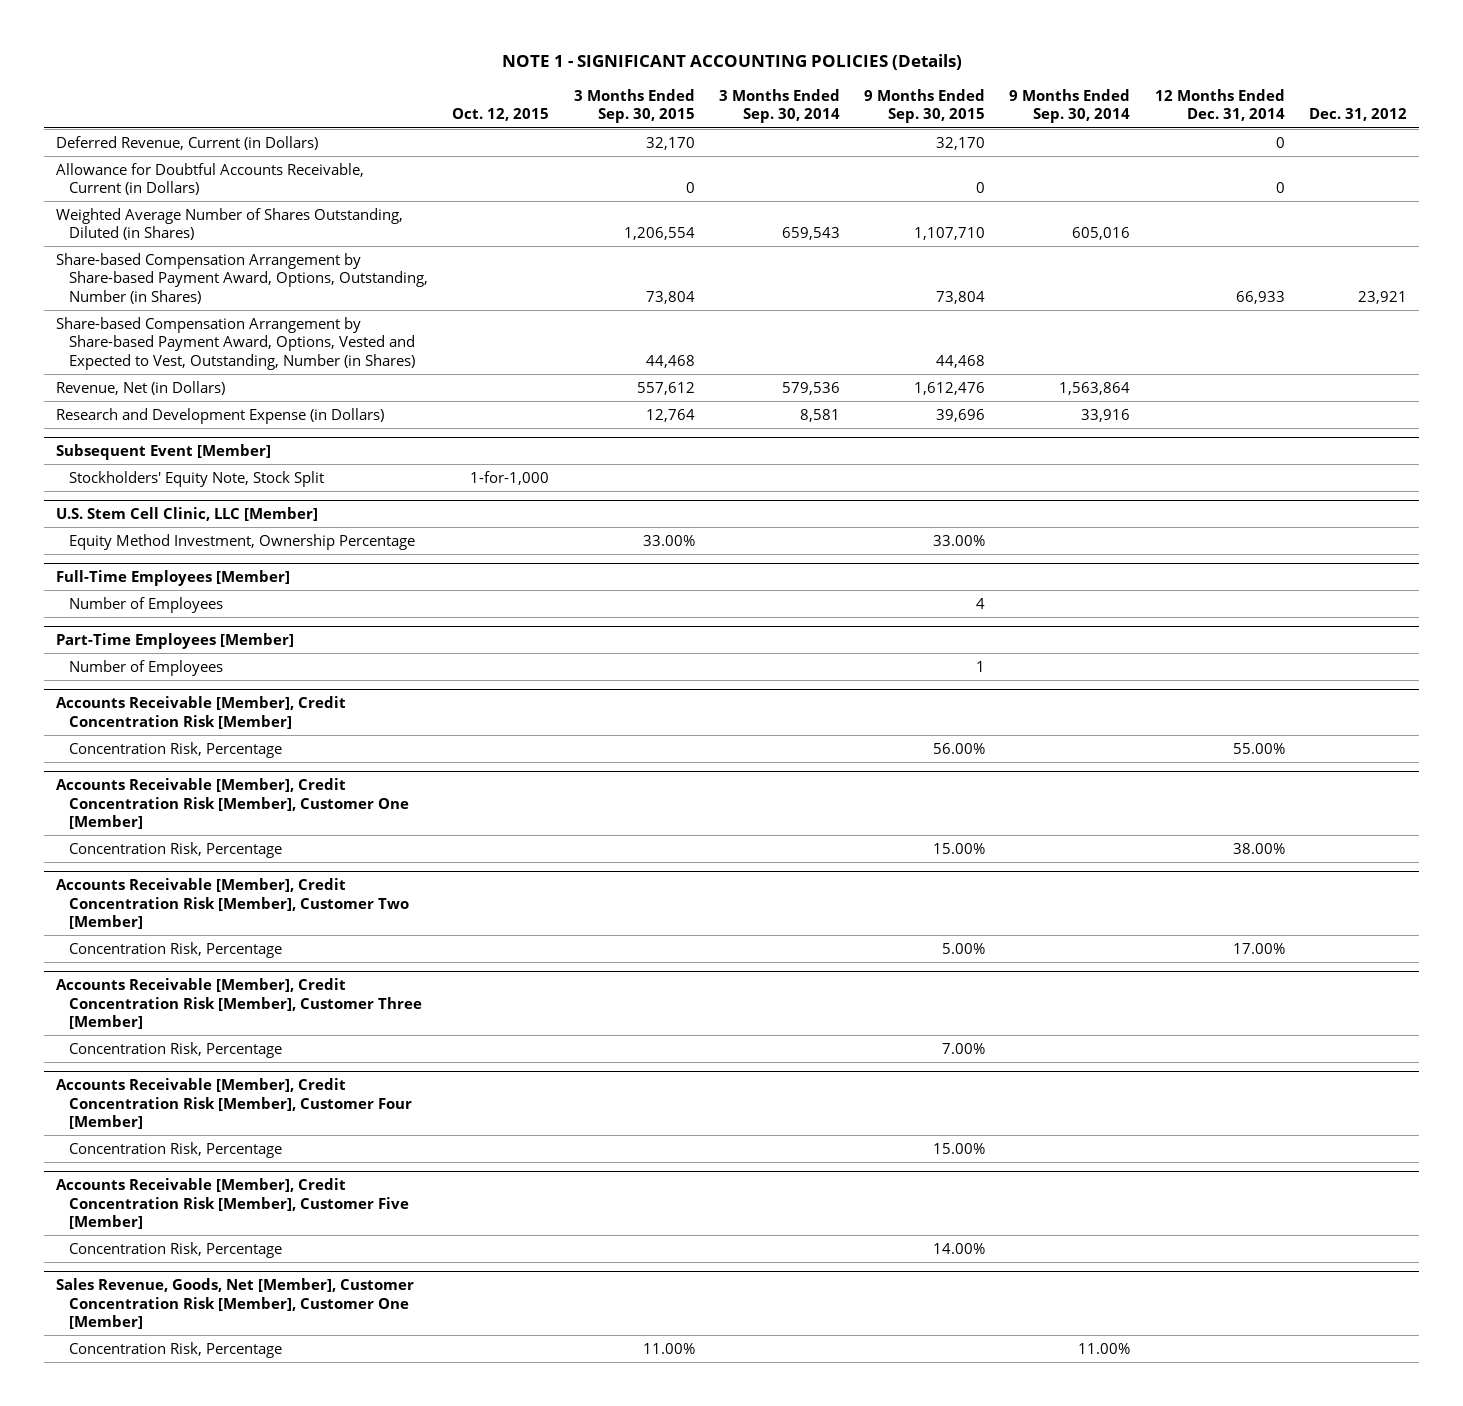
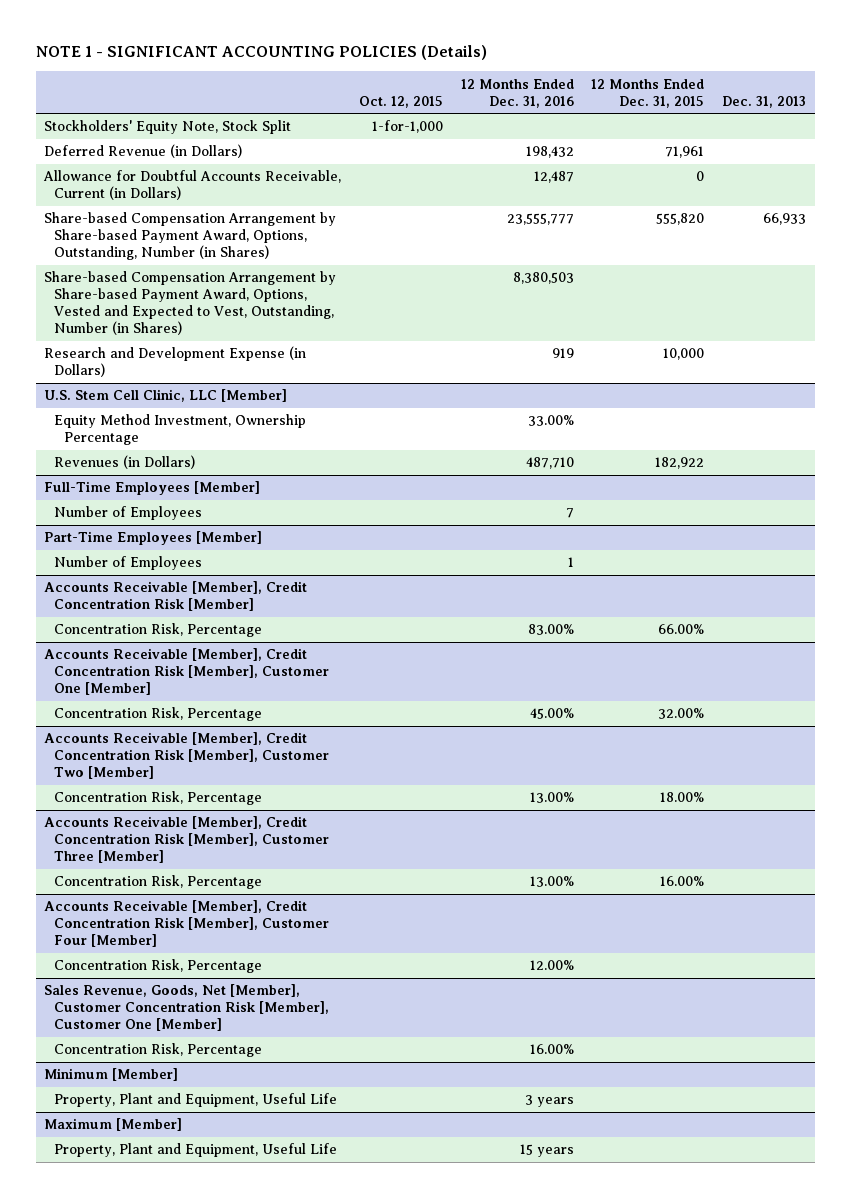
[573,88,695,124] 3 Months Ended Sep. 30, 2015 -> none
[718,88,840,124] 3 Months Ended Sep. 30, 2014 -> none
[864,88,986,124] 9 Months Ended Sep. 30, 2015 -> none
[1009,88,1131,124] 9 Months Ended Sep. 30, 2014 -> none
[1154,88,1285,122] 12 Months Ended Dec. 31, 2014 -> none
[1308,108,1407,122] Dec. 31, 2012 -> none
none -> [460,78,574,108] 12 Months Ended Dec. 31, 2016
none -> [591,78,705,108] 12 Months Ended Dec. 31, 2015
none -> [722,95,807,108] Dec. 31, 2013
none -> [44,120,292,135] Stockholders' Equity Note, Stock Split
[56,135,319,150] Deferred Revenue, Current (in Dollars) -> [44,144,243,159] Deferred Revenue (in Dollars)
[56,207,404,241] Weighted Average Number of Shares Outstanding, Diluted (in Shares) -> none
[56,380,226,395] Revenue, Net (in Dollars) -> none
[56,444,272,461] Subsequent Event [Member] -> none
[69,470,325,487] Stockholders' Equity Note, Stock Split -> none
none -> [54,455,196,470] Revenues (in Dollars)
[56,1178,410,1230] Accounts Receivable [Member], Credit Concentration Risk [Member], Customer Five [Member] -> none
[69,1241,283,1258] Concentration Risk, Percentage -> none
none -> [44,1068,179,1082] Minimum [Member]
none -> [54,1093,338,1108] Property, Plant and Equipment, Useful Life
none -> [44,1118,183,1132] Maximum [Member]
none -> [54,1143,338,1158] Property, Plant and Equipment, Useful Life

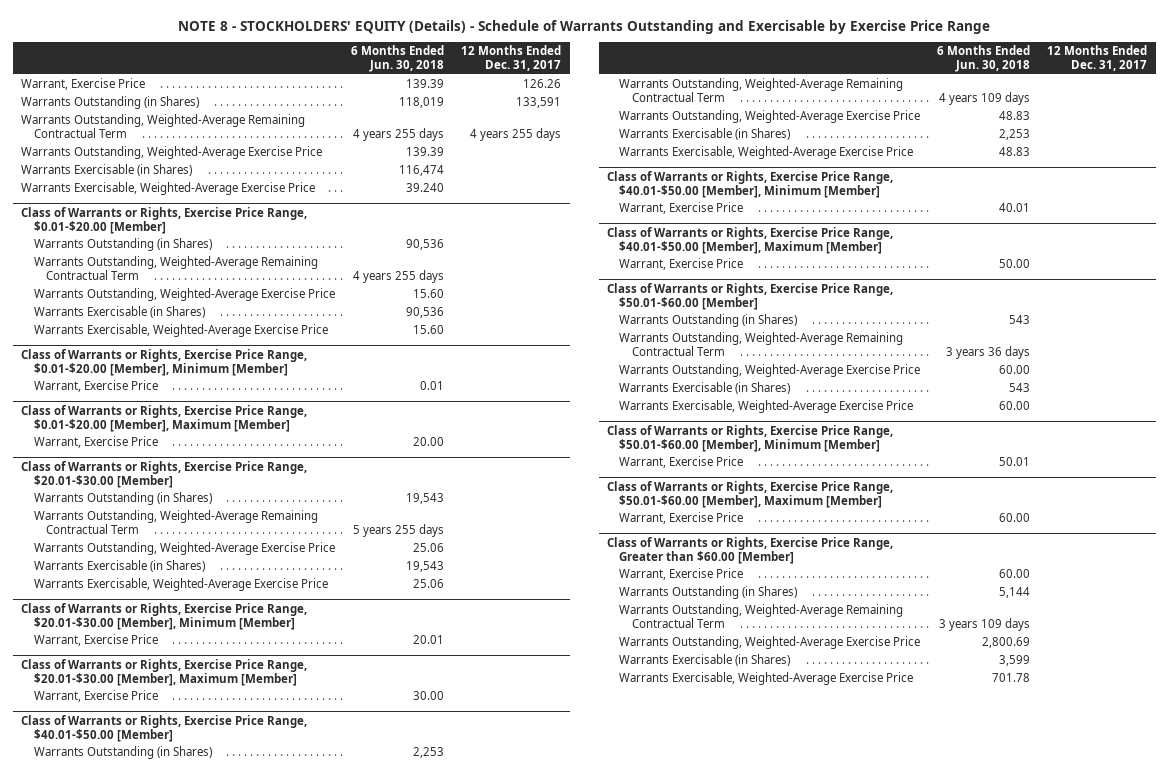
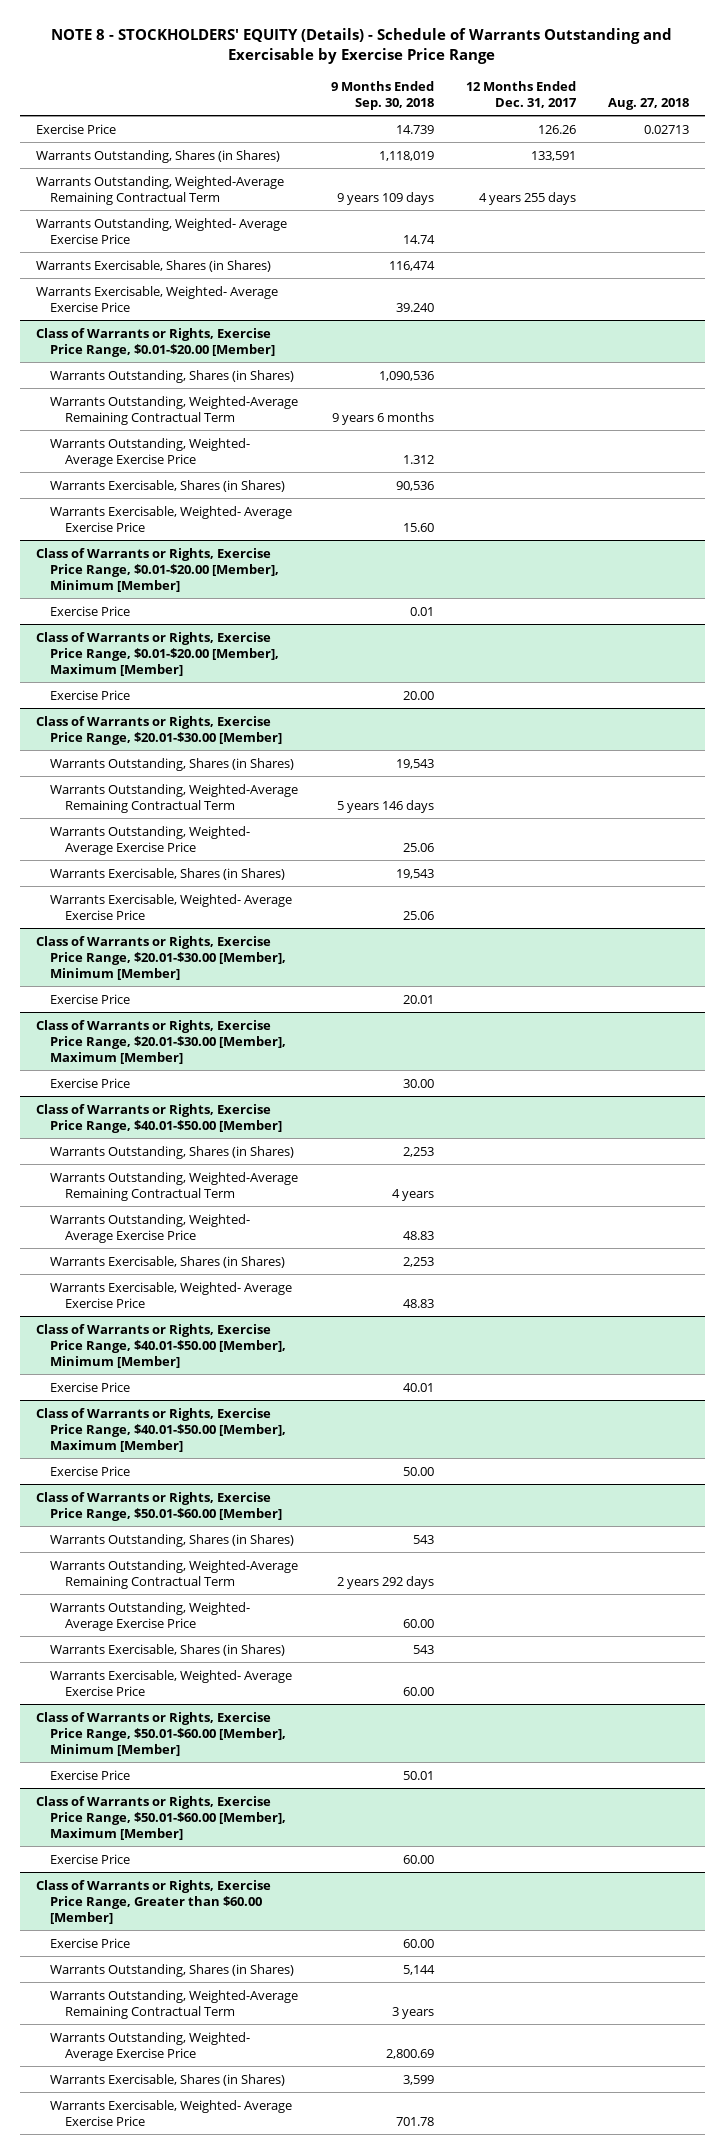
[351,45,445,72] 6 Months Ended Jun. 30, 2018 -> none
none -> [330,81,434,110] 9 Months Ended Sep. 30, 2018
none -> [607,97,689,110] Aug. 27, 2018
[21,78,146,91] Warrant, Exercise Price -> [35,123,116,134] Exercise Price
[21,96,200,110] Warrants Outstanding (in Shares) -> [35,149,280,163] Warrants Outstanding, Shares (in Shares)
[21,146,323,160] Warrants Outstanding, Weighted-Average Exercise Price -> [35,217,287,244] Warrants Outstanding, Weighted- Average Exercise Price
[21,164,193,177] Warrants Exercisable (in Shares) -> [35,259,271,272] Warrants Exercisable, Shares (in Shares)
[21,182,316,196] Warrants Exercisable, Weighted-Average Exercise Price -> [35,285,278,312] Warrants Exercisable, Weighted- Average Exercise Price
[33,238,212,252] Warrants Outstanding (in Shares) -> [50,369,295,383] Warrants Outstanding, Shares (in Shares)
[33,288,335,302] Warrants Outstanding, Weighted-Average Exercise Price -> [50,437,251,467] Warrants Outstanding, Weighted- Average Exercise Price
[33,306,205,319] Warrants Exercisable (in Shares) -> [50,479,286,492] Warrants Exercisable, Shares (in Shares)
[33,324,328,338] Warrants Exercisable, Weighted-Average Exercise Price -> [50,505,293,532] Warrants Exercisable, Weighted- Average Exercise Price
[33,380,158,393] Warrant, Exercise Price -> [50,605,131,616] Exercise Price
[33,436,158,449] Warrant, Exercise Price -> [50,689,131,700] Exercise Price
[33,492,212,506] Warrants Outstanding (in Shares) -> [50,757,295,771] Warrants Outstanding, Shares (in Shares)
[33,542,335,556] Warrants Outstanding, Weighted-Average Exercise Price -> [50,825,251,855] Warrants Outstanding, Weighted- Average Exercise Price
[33,560,205,573] Warrants Exercisable (in Shares) -> [50,867,286,880] Warrants Exercisable, Shares (in Shares)
[33,578,328,592] Warrants Exercisable, Weighted-Average Exercise Price -> [50,893,293,920] Warrants Exercisable, Weighted- Average Exercise Price
[33,634,158,647] Warrant, Exercise Price -> [50,993,131,1004] Exercise Price
[33,690,158,703] Warrant, Exercise Price -> [50,1077,131,1088] Exercise Price
[33,746,212,760] Warrants Outstanding (in Shares) -> [50,1145,295,1159] Warrants Outstanding, Shares (in Shares)
[619,110,921,124] Warrants Outstanding, Weighted-Average Exercise Price -> [50,1213,251,1243] Warrants Outstanding, Weighted- Average Exercise Price
[619,128,791,141] Warrants Exercisable (in Shares) -> [50,1255,286,1268] Warrants Exercisable, Shares (in Shares)
[619,146,914,160] Warrants Exercisable, Weighted-Average Exercise Price -> [50,1281,293,1308] Warrants Exercisable, Weighted- Average Exercise Price
[619,202,744,215] Warrant, Exercise Price -> [50,1381,131,1392] Exercise Price
[619,258,744,271] Warrant, Exercise Price -> [50,1465,131,1476] Exercise Price
[619,314,798,328] Warrants Outstanding (in Shares) -> [50,1533,295,1547] Warrants Outstanding, Shares (in Shares)
[619,364,921,378] Warrants Outstanding, Weighted-Average Exercise Price -> [50,1601,251,1631] Warrants Outstanding, Weighted- Average Exercise Price
[619,382,791,395] Warrants Exercisable (in Shares) -> [50,1643,286,1656] Warrants Exercisable, Shares (in Shares)
[619,400,914,414] Warrants Exercisable, Weighted-Average Exercise Price -> [50,1669,293,1696] Warrants Exercisable, Weighted- Average Exercise Price
[619,456,744,469] Warrant, Exercise Price -> [50,1769,131,1780] Exercise Price
[619,512,744,525] Warrant, Exercise Price -> [50,1853,131,1864] Exercise Price
[619,568,744,581] Warrant, Exercise Price -> [50,1937,131,1948] Exercise Price
[619,586,798,600] Warrants Outstanding (in Shares) -> [50,1963,295,1977] Warrants Outstanding, Shares (in Shares)
[619,636,921,650] Warrants Outstanding, Weighted-Average Exercise Price -> [50,2031,251,2061] Warrants Outstanding, Weighted- Average Exercise Price
[619,654,791,667] Warrants Exercisable (in Shares) -> [50,2073,286,2086] Warrants Exercisable, Shares (in Shares)
[619,672,914,686] Warrants Exercisable, Weighted-Average Exercise Price -> [50,2099,293,2126] Warrants Exercisable, Weighted- Average Exercise Price

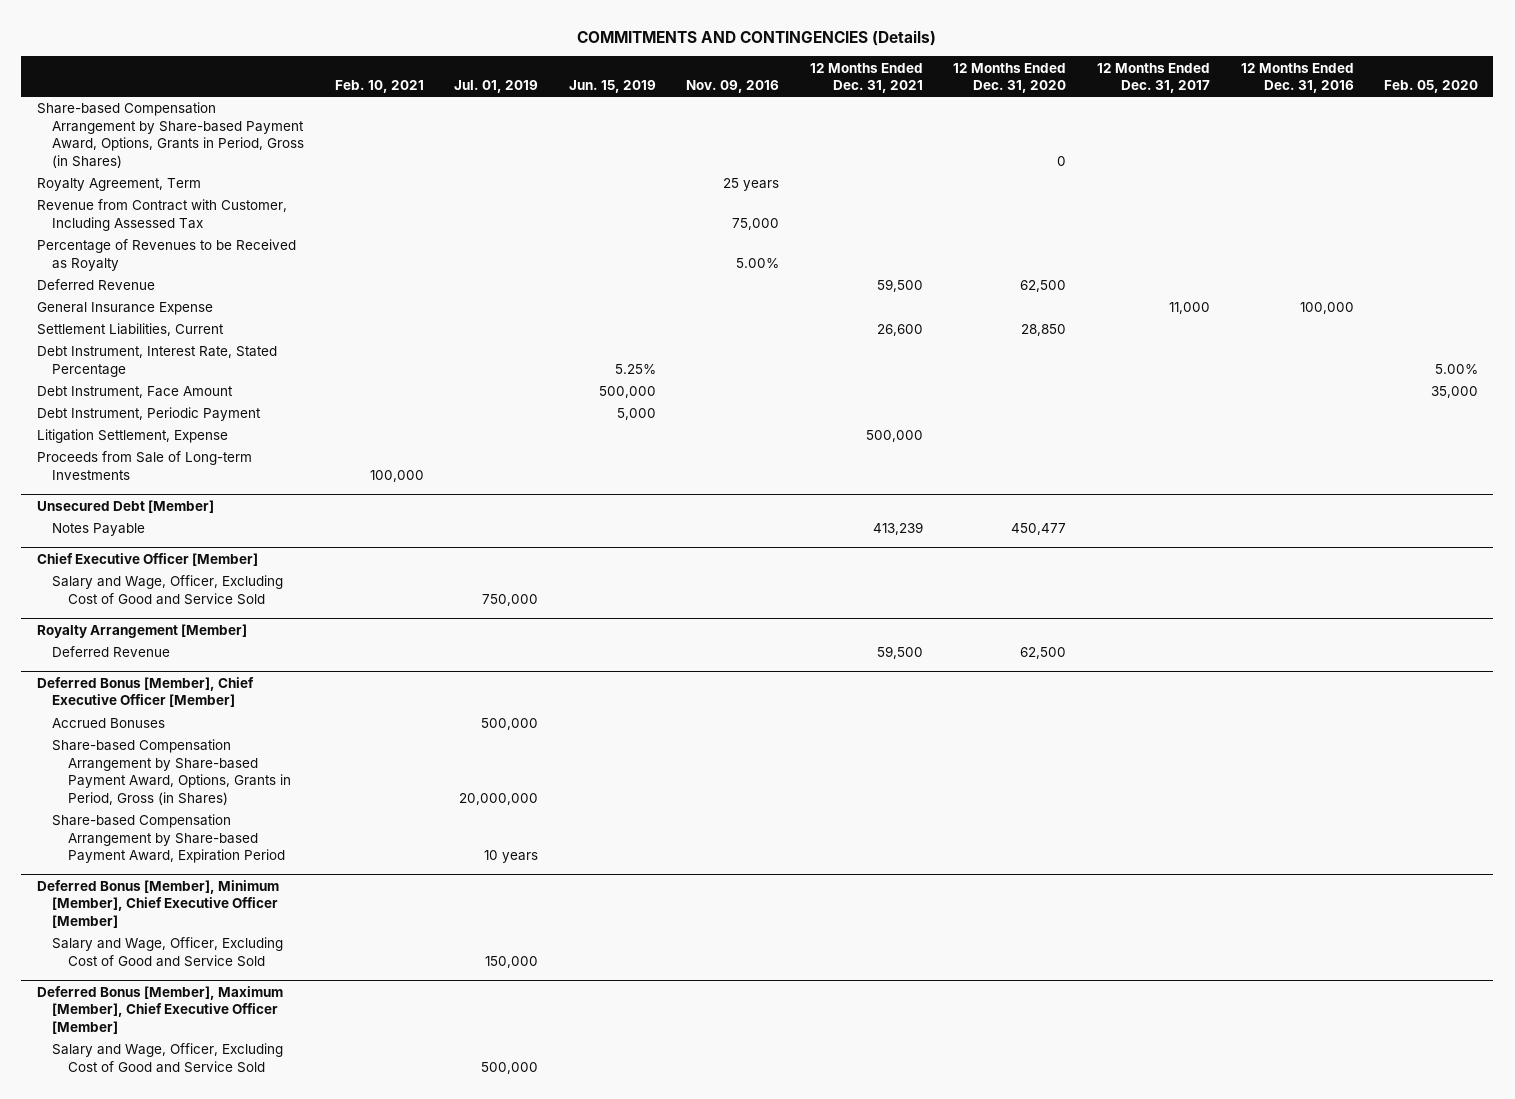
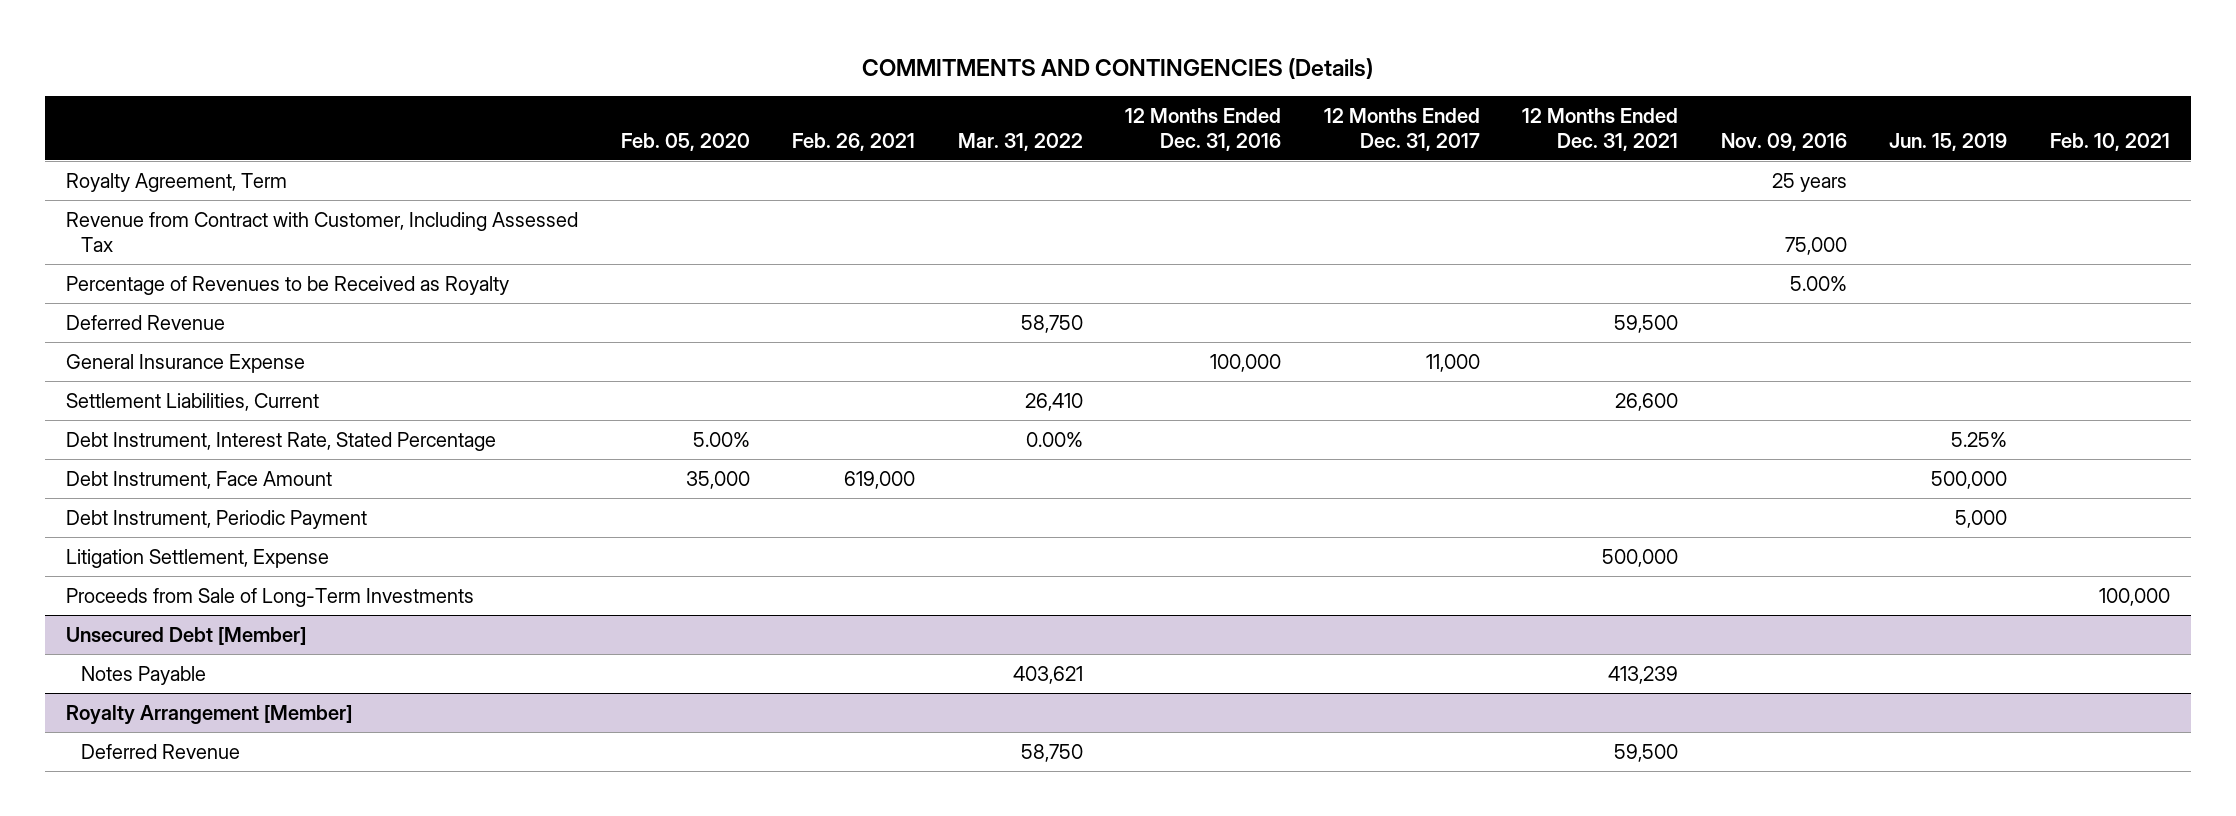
[454,80,539,94] Jul. 01, 2019 -> none
[953,62,1067,94] 12 Months Ended Dec. 31, 2020 -> none
none -> [792,132,916,151] Feb. 26, 2021
none -> [957,132,1083,151] Mar. 31, 2022
[36,102,305,168] Share-based Compensation Arrangement by Share-based Payment Award, Options, Grants in Period, Gross (in Shares) -> none
[36,451,252,480] Proceeds from Sale of Long-term Investments -> [66,587,475,607] Proceeds from Sale of Long-Term Investments
[36,552,258,566] Chief Executive Officer [Member] -> none
[52,575,284,605] Salary and Wage, Officer, Excluding Cost of Good and Service Sold -> none
[36,676,254,708] Deferred Bonus [Member], Chief Executive Officer [Member] -> none
[52,718,166,729] Accrued Bonuses -> none
[52,739,291,805] Share-based Compensation Arrangement by Share-based Payment Award, Options, Grants in Period, Gross (in Shares) -> none
[52,814,285,864] Share-based Compensation Arrangement by Share-based Payment Award, Expiration Period -> none
[36,879,279,928] Deferred Bonus [Member], Minimum [Member], Chief Executive Officer [Member] -> none
[52,937,284,967] Salary and Wage, Officer, Excluding Cost of Good and Service Sold -> none
[36,985,283,1034] Deferred Bonus [Member], Maximum [Member], Chief Executive Officer [Member] -> none
[52,1043,284,1073] Salary and Wage, Officer, Excluding Cost of Good and Service Sold -> none

